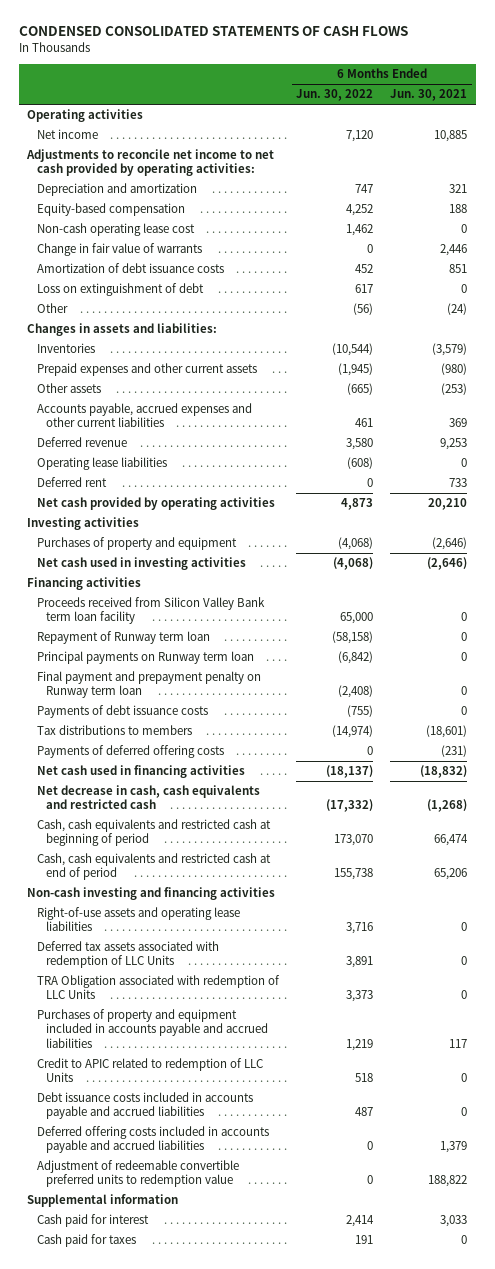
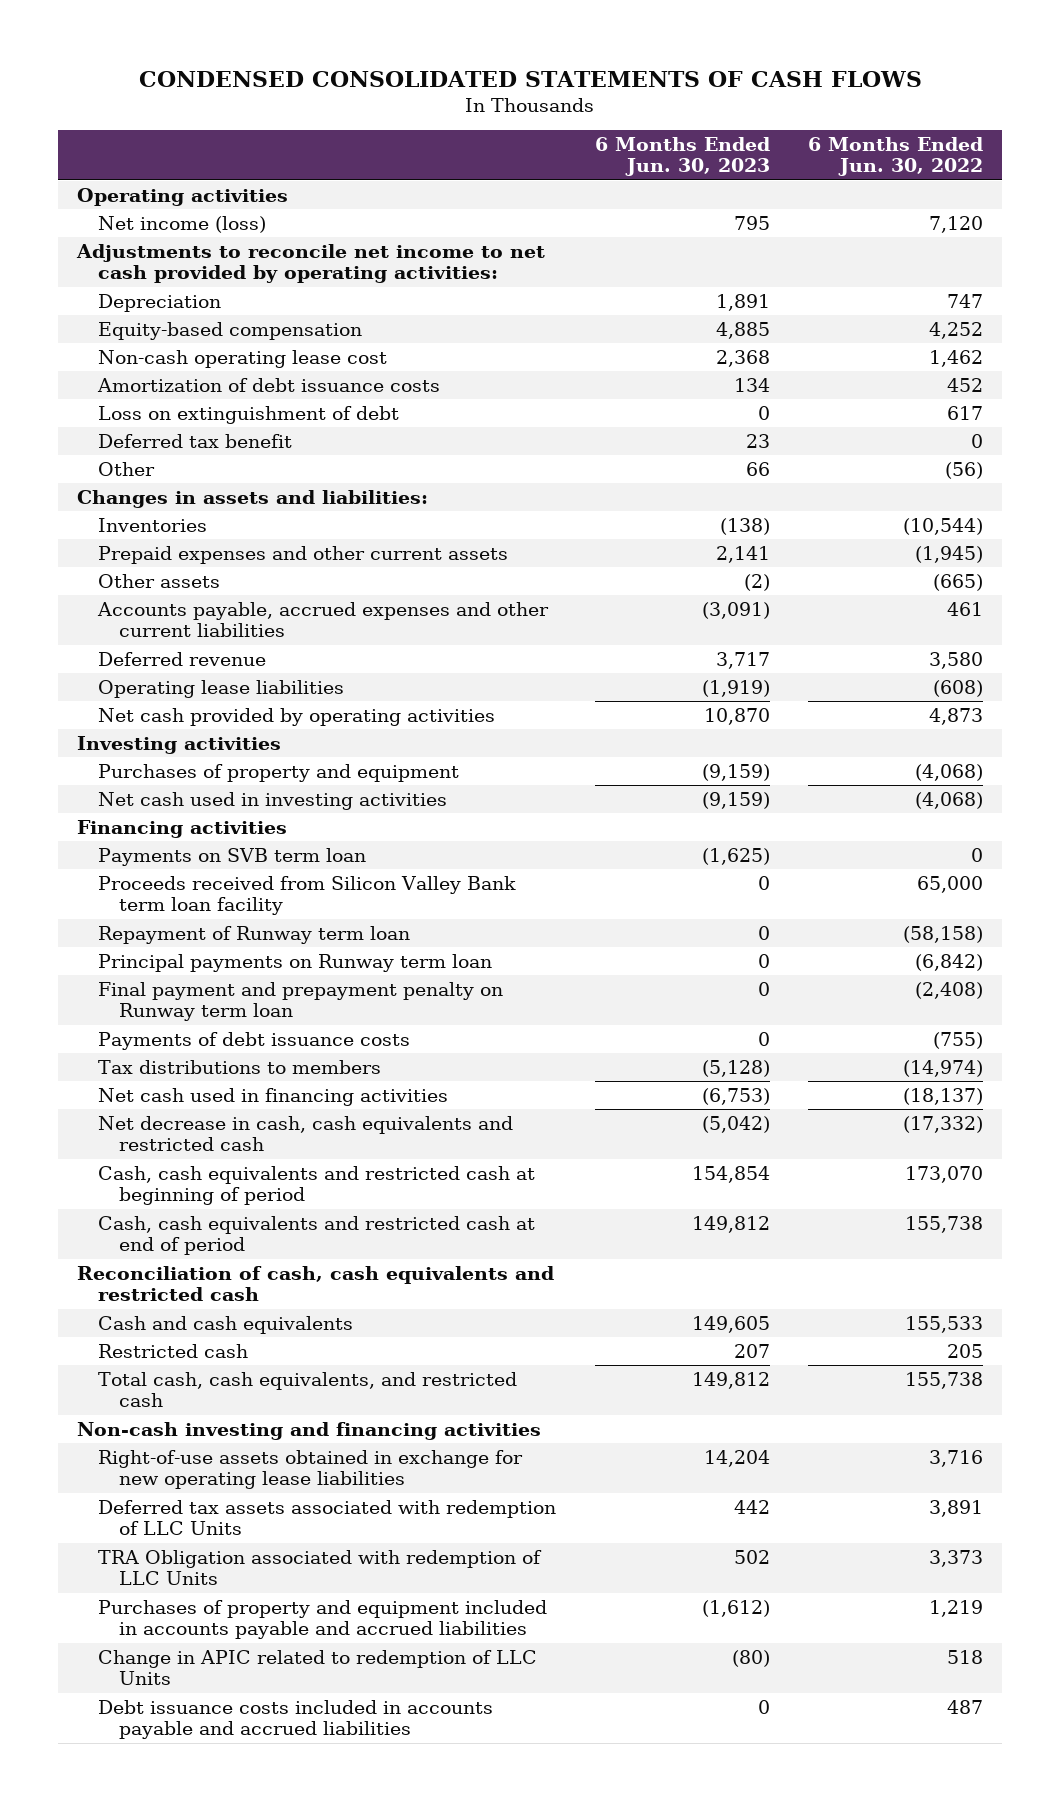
[390,89,468,102] Jun. 30, 2021 -> none
none -> [594,137,770,177] 6 Months Ended Jun. 30, 2023
[36,129,98,140] Net income -> [98,215,267,233] Net income (loss)
[36,183,197,197] Depreciation and amortization -> [98,293,222,312] Depreciation
[36,243,202,257] Change in fair value of warrants -> none
none -> [98,433,293,448] Deferred tax benefit
[36,477,107,488] Deferred rent -> none
none -> [98,847,367,866] Payments on SVB term loan
[36,745,224,759] Payments of deferred offering costs -> none
none -> [77,1265,555,1302] Reconciliation of cash, cash equivalents and restricted cash
none -> [98,1315,354,1334] Cash and cash equivalents
none -> [98,1343,249,1358] Restricted cash
none -> [98,1371,518,1408] Total cash, cash equivalents, and restricted cash
[36,907,240,932] Right-of-use assets and operating lease liabilities -> [98,1449,524,1490] Right-of-use assets obtained in exchange for new operating lease liabilities
[36,1058,263,1083] Credit to APIC related to redemption of LLC Units -> [98,1649,538,1686] Change in APIC related to redemption of LLC Units
[36,1126,269,1154] Deferred offering costs included in accounts payable and accrued liabilities -> none
[36,1160,239,1188] Adjustment of redeemable convertible preferred units to redemption value -> none
[27,1194,179,1208] Supplemental information -> none
[36,1214,149,1228] Cash paid for interest -> none
[36,1234,136,1248] Cash paid for taxes -> none

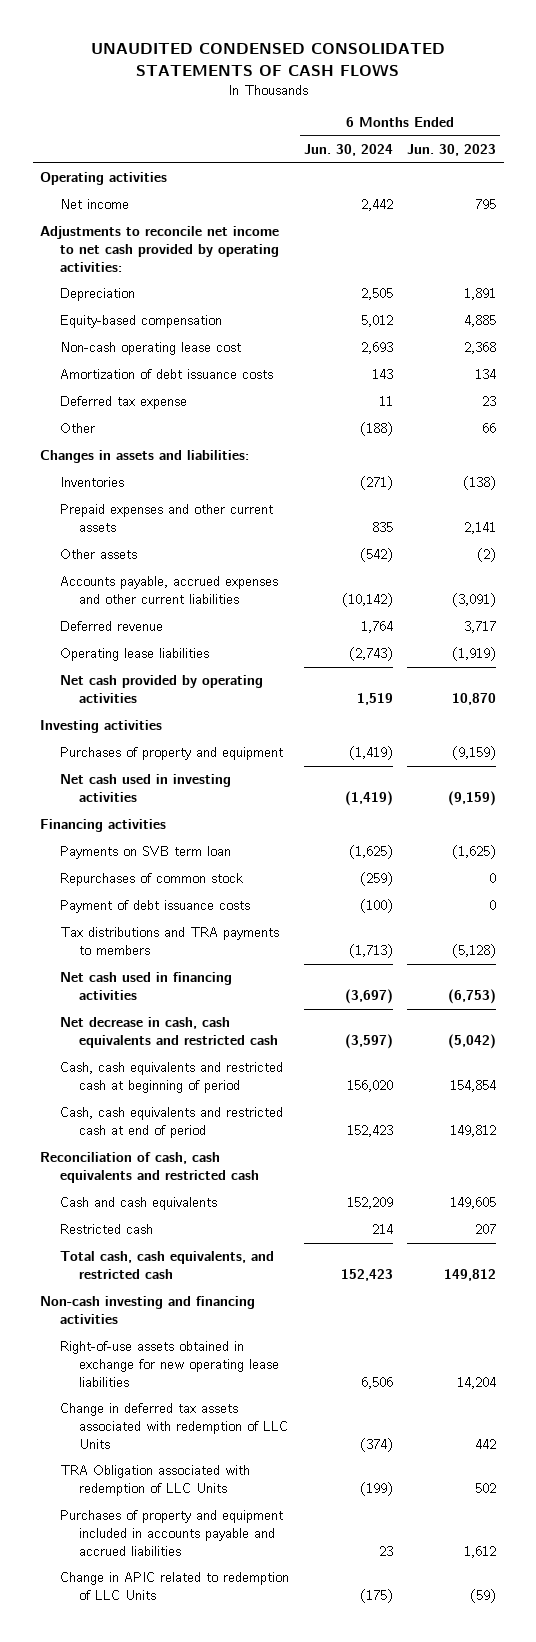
[139,70,923,87] CONDENSED CONSOLIDATED STATEMENTS OF CASH FLOWS -> [91,43,446,76] UNAUDITED CONDENSED CONSOLIDATED STATEMENTS OF CASH FLOWS
[807,137,983,177] 6 Months Ended Jun. 30, 2022 -> none
none -> [303,143,393,156] Jun. 30, 2024
[98,215,267,233] Net income (loss) -> [59,199,129,210] Net income
[98,405,400,424] Loss on extinguishment of debt -> none
[98,433,293,448] Deferred tax benefit -> [59,396,187,410] Deferred tax expense
[98,875,517,916] Proceeds received from Silicon Valley Bank term loan facility -> none
[98,925,411,944] Repayment of Runway term loan -> none
[98,953,493,972] Principal payments on Runway term loan -> none
[98,981,504,1022] Final payment and prepayment penalty on Runway term loan -> none
none -> [59,873,243,887] Repurchases of common stock
[98,1031,411,1050] Payments of debt issuance costs -> [59,900,250,914] Payment of debt issuance costs
[98,1059,382,1074] Tax distributions to members -> [59,927,279,955] Tax distributions and TRA payments to members
[98,1499,557,1536] Deferred tax assets associated with redemption of LLC Units -> [59,1403,289,1449] Change in deferred tax assets associated with redemption of LLC Units
[98,1699,494,1740] Debt issuance costs included in accounts payable and accrued liabilities -> none
[701,1599,770,1617] (1,612) -> [464,1545,497,1558] 1,612
[731,1649,770,1667] (80) -> [470,1588,497,1603] (59)

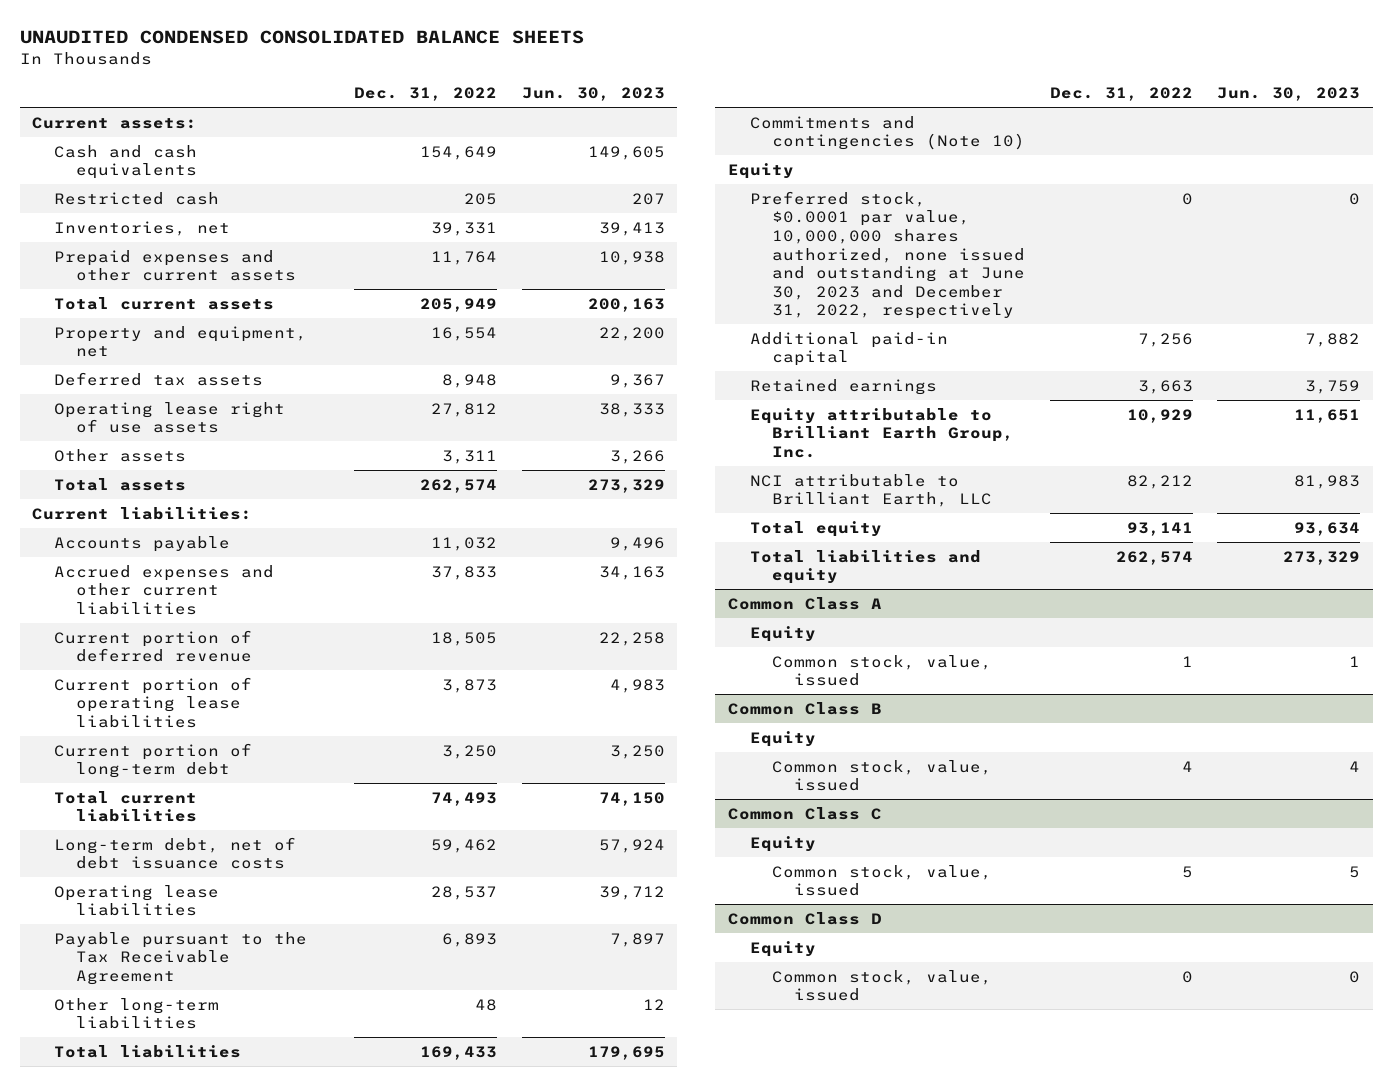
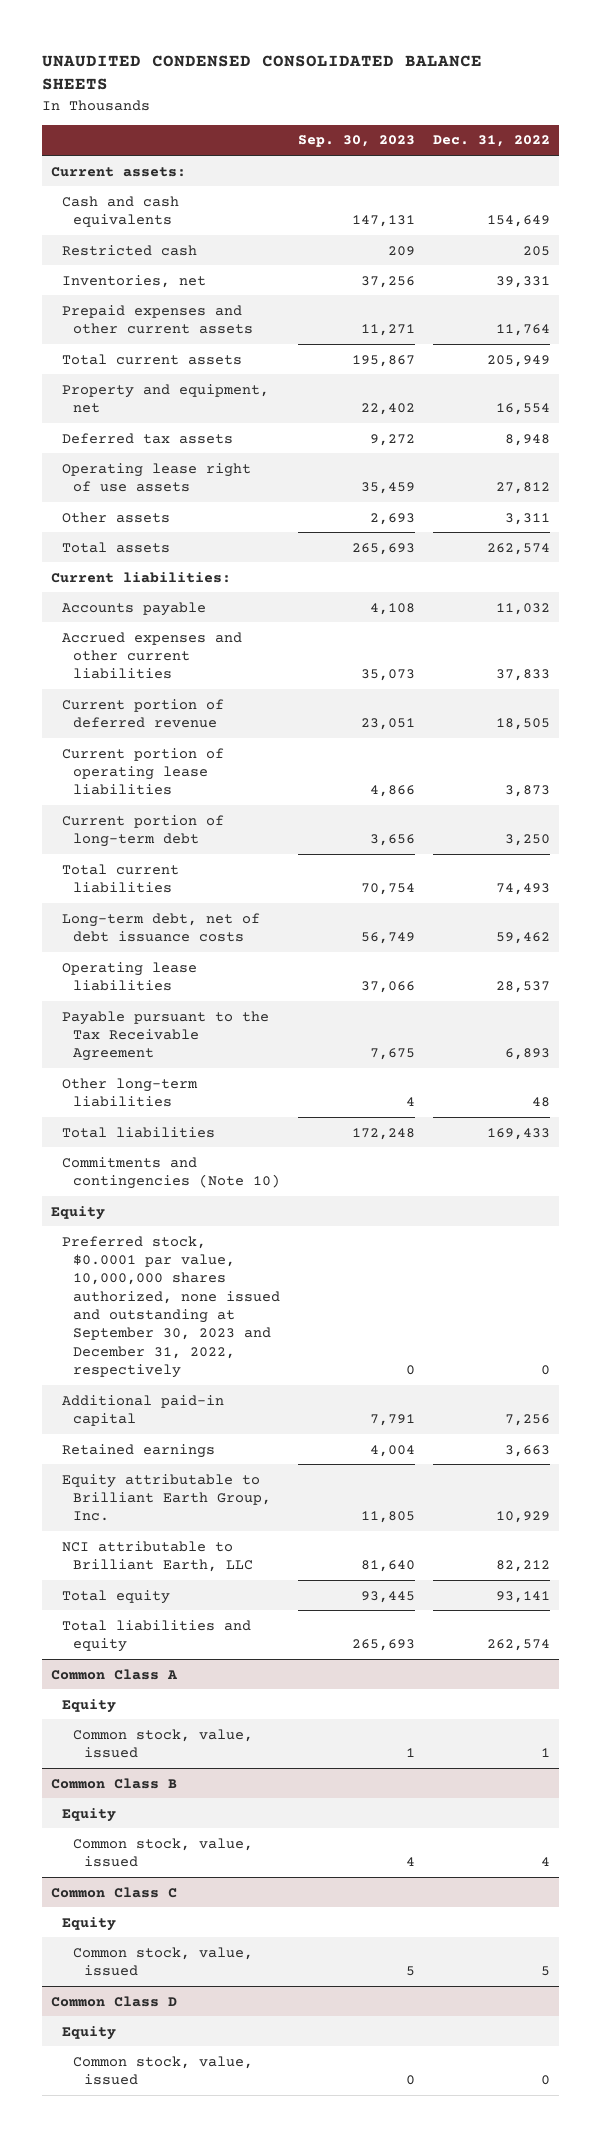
[521,87,665,102] Jun. 30, 2023 -> none
none -> [298,135,416,148] Sep. 30, 2023
[749,190,1025,320] Preferred stock, $0.0001 par value, 10,000,000 shares authorized, none issued and outstanding at June 30, 2023 and December 31, 2022, respectively -> [62,1235,281,1379] Preferred stock, $0.0001 par value, 10,000,000 shares authorized, none issued and outstanding at September 30, 2023 and December 31, 2022, respectively

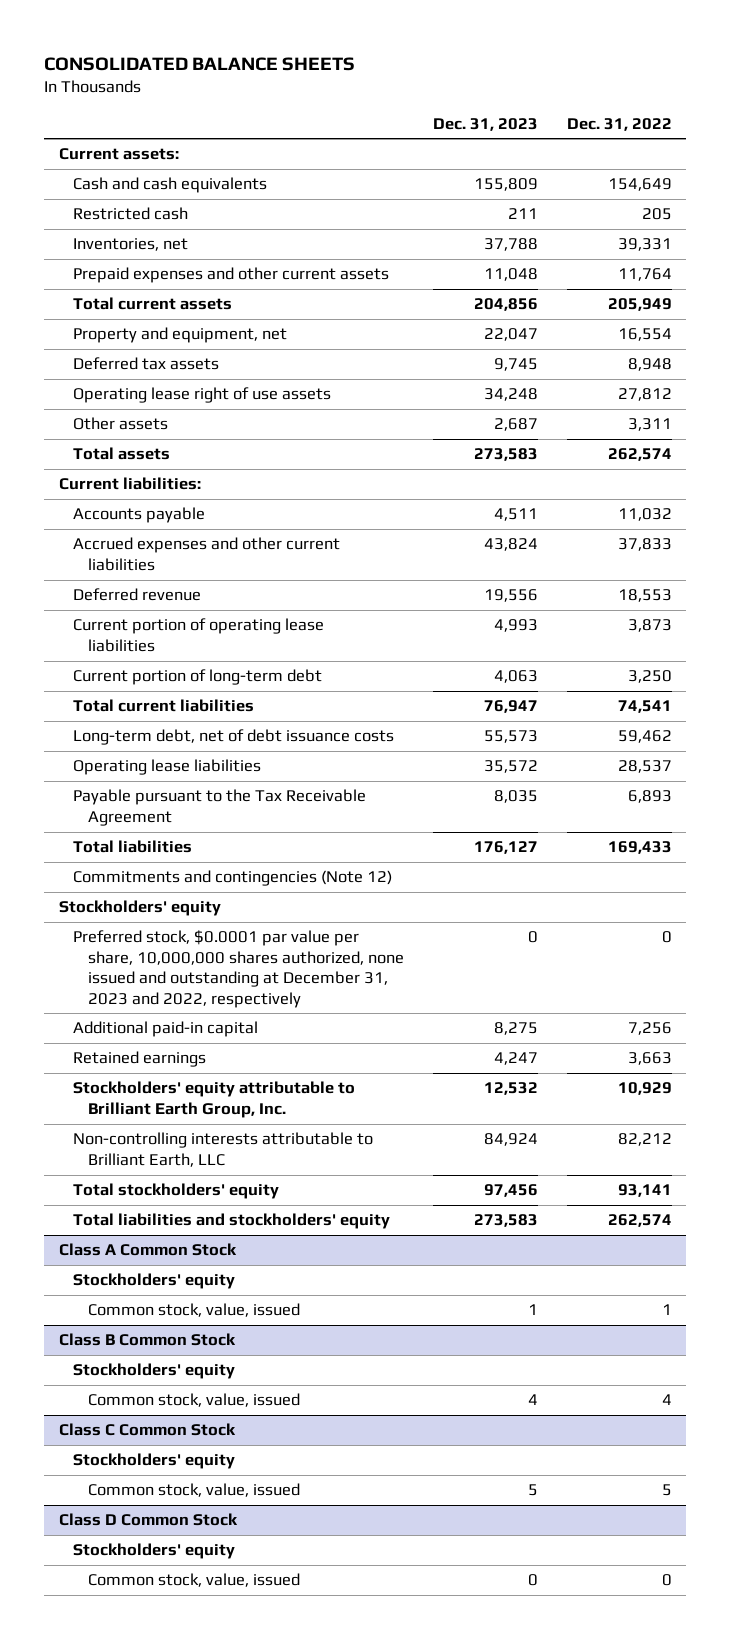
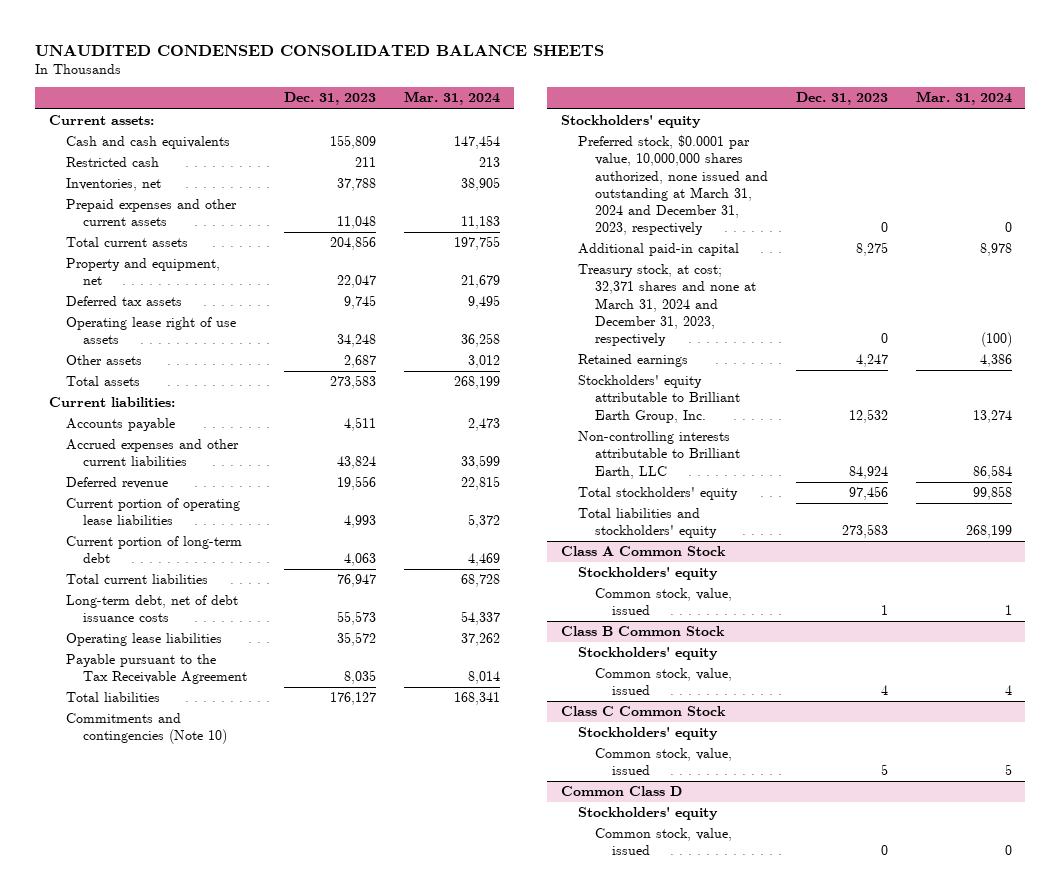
[44,56,356,71] CONSOLIDATED BALANCE SHEETS -> [35,45,605,57] UNAUDITED CONDENSED CONSOLIDATED BALANCE SHEETS
[566,117,672,131] Dec. 31, 2022 -> none
none -> [403,91,500,106] Mar. 31, 2024
[73,870,393,887] Commitments and contingencies (Note 12) -> [66,713,228,745] Commitments and contingencies (Note 10)
[73,930,404,1008] Preferred stock, $0.0001 par value per share, 10,000,000 shares authorized, none issued and outstanding at December 31, 2023 and 2022, respectively -> [577,135,768,235] Preferred stock, $0.0001 par value, 10,000,000 shares authorized, none issued and outstanding at March 31, 2024 and December 31, 2023, respectively
none -> [577,264,756,346] Treasury stock, at cost; 32,371 shares and none at March 31, 2024 and December 31, 2023, respectively
[58,1513,238,1527] Class D Common Stock -> [561,786,683,797] Common Class D

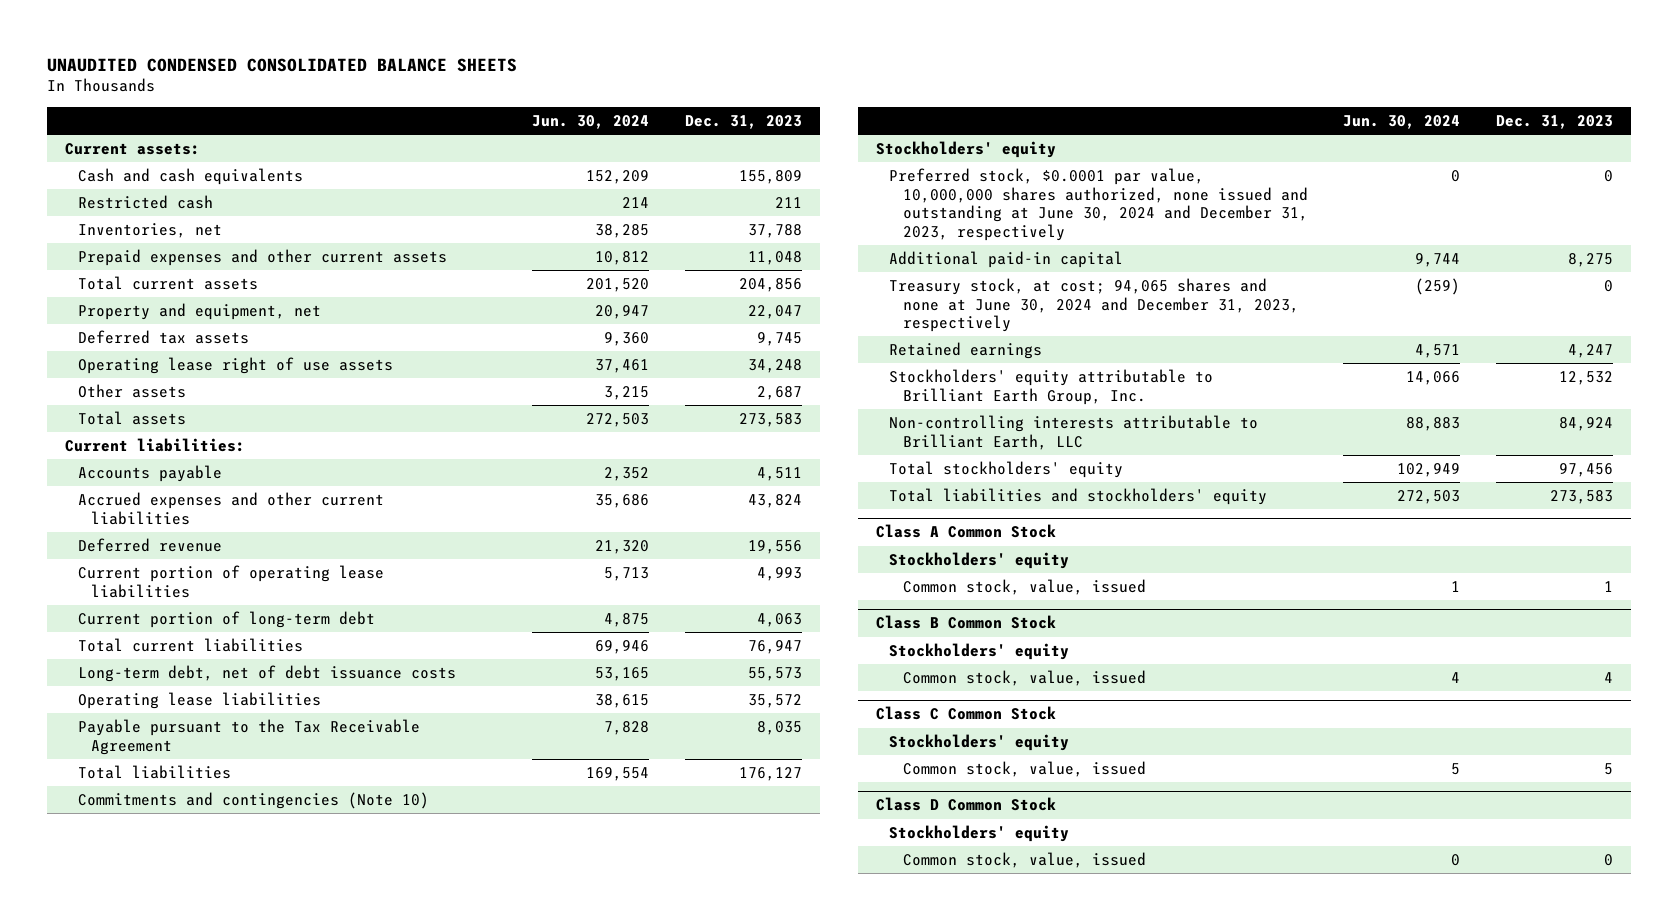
[403,91,500,106] Mar. 31, 2024 -> none
none -> [532,114,650,129] Jun. 30, 2024
[577,135,768,235] Preferred stock, $0.0001 par value, 10,000,000 shares authorized, none issued and outstanding at March 31, 2024 and December 31, 2023, respectively -> [889,168,1308,241] Preferred stock, $0.0001 par value, 10,000,000 shares authorized, none issued and outstanding at June 30, 2024 and December 31, 2023, respectively
[577,264,756,346] Treasury stock, at cost; 32,371 shares and none at March 31, 2024 and December 31, 2023, respectively -> [889,278,1299,333] Treasury stock, at cost; 94,065 shares and none at June 30, 2024 and December 31, 2023, respectively
[561,786,683,797] Common Class D -> [875,797,1056,812] Class D Common Stock

